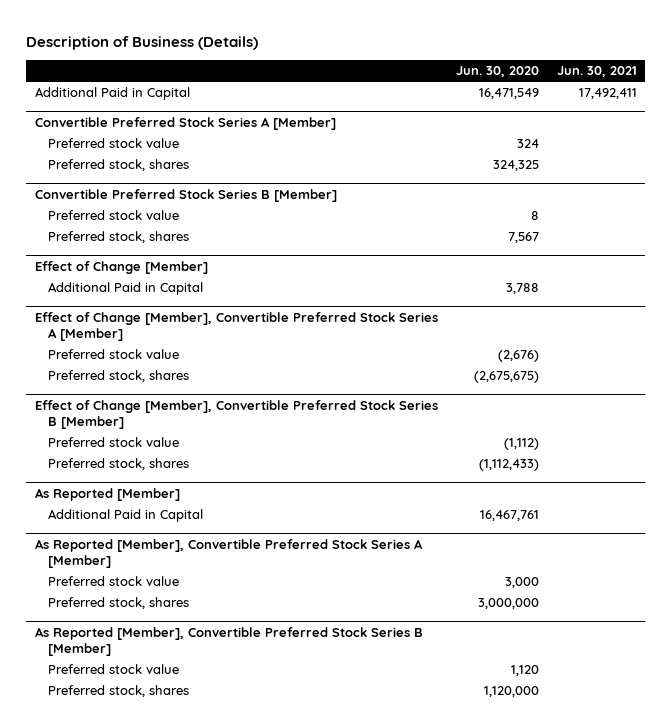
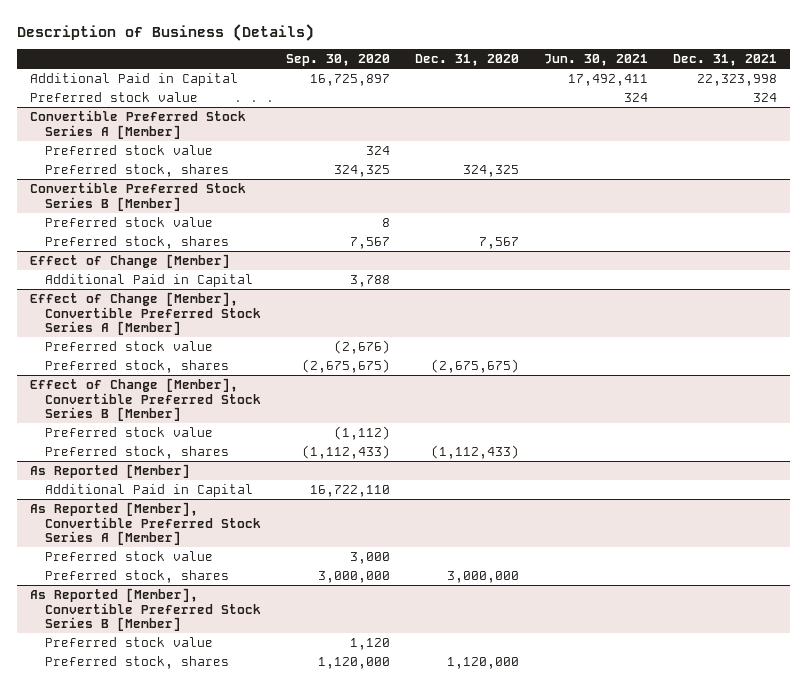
[455,66,539,78] Jun. 30, 2020 -> none
none -> [286,53,391,66] Sep. 30, 2020
none -> [415,53,520,66] Dec. 31, 2020
none -> [673,53,778,66] Dec. 31, 2021
none -> [29,91,198,102] Preferred stock value

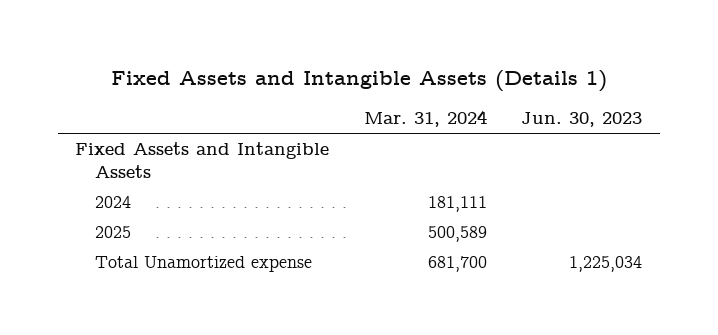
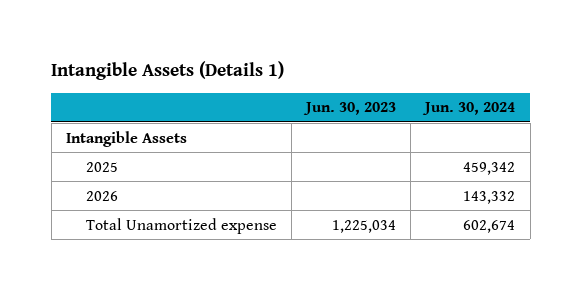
[110,70,607,93] Fixed Assets and Intangible Assets (Details 1) -> [51,61,285,81] Intangible Assets (Details 1)
[363,110,487,128] Mar. 31, 2024 -> none
none -> [422,102,516,116] Jun. 30, 2024
[94,196,131,209] 2024 -> none
[75,142,330,178] Fixed Assets and Intangible Assets -> [65,130,187,147] Intangible Assets
none -> [85,190,118,201] 2026

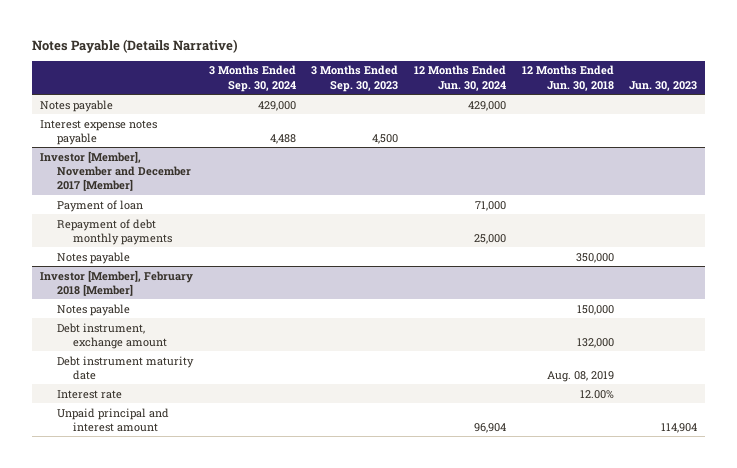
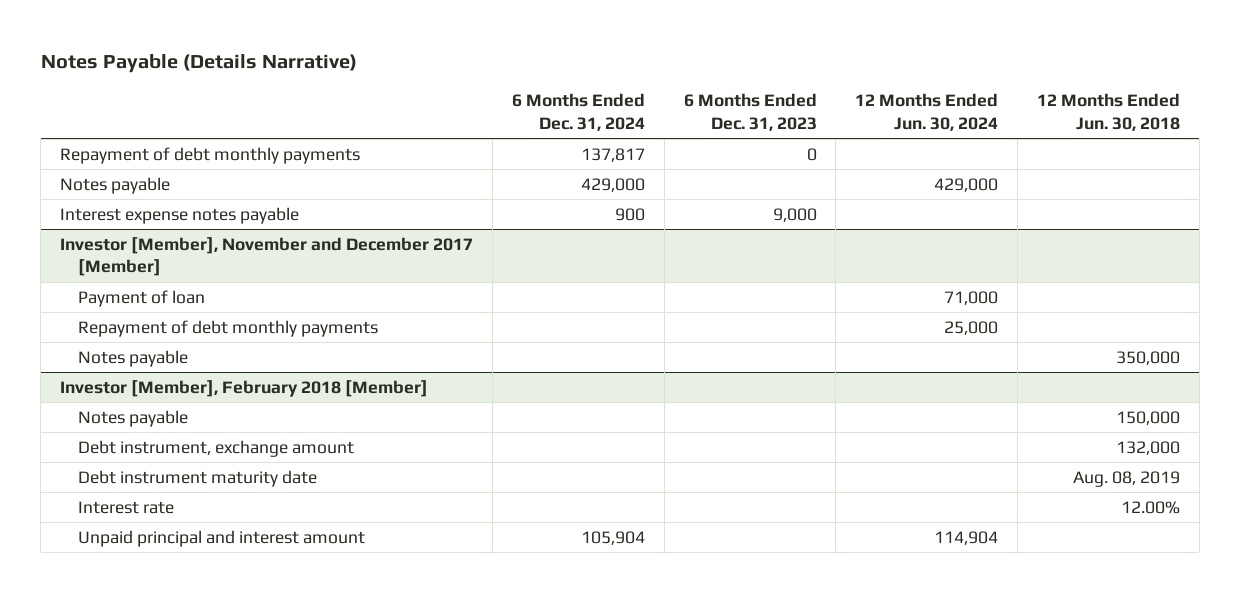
[208,65,296,92] 3 Months Ended Sep. 30, 2024 -> none
[311,65,399,92] 3 Months Ended Sep. 30, 2023 -> none
[629,80,698,91] Jun. 30, 2023 -> none
none -> [511,93,645,131] 6 Months Ended Dec. 31, 2024
none -> [683,93,817,131] 6 Months Ended Dec. 31, 2023
none -> [60,146,361,164] Repayment of debt monthly payments
[473,422,506,433] 96,904 -> [934,530,999,545] 114,904

